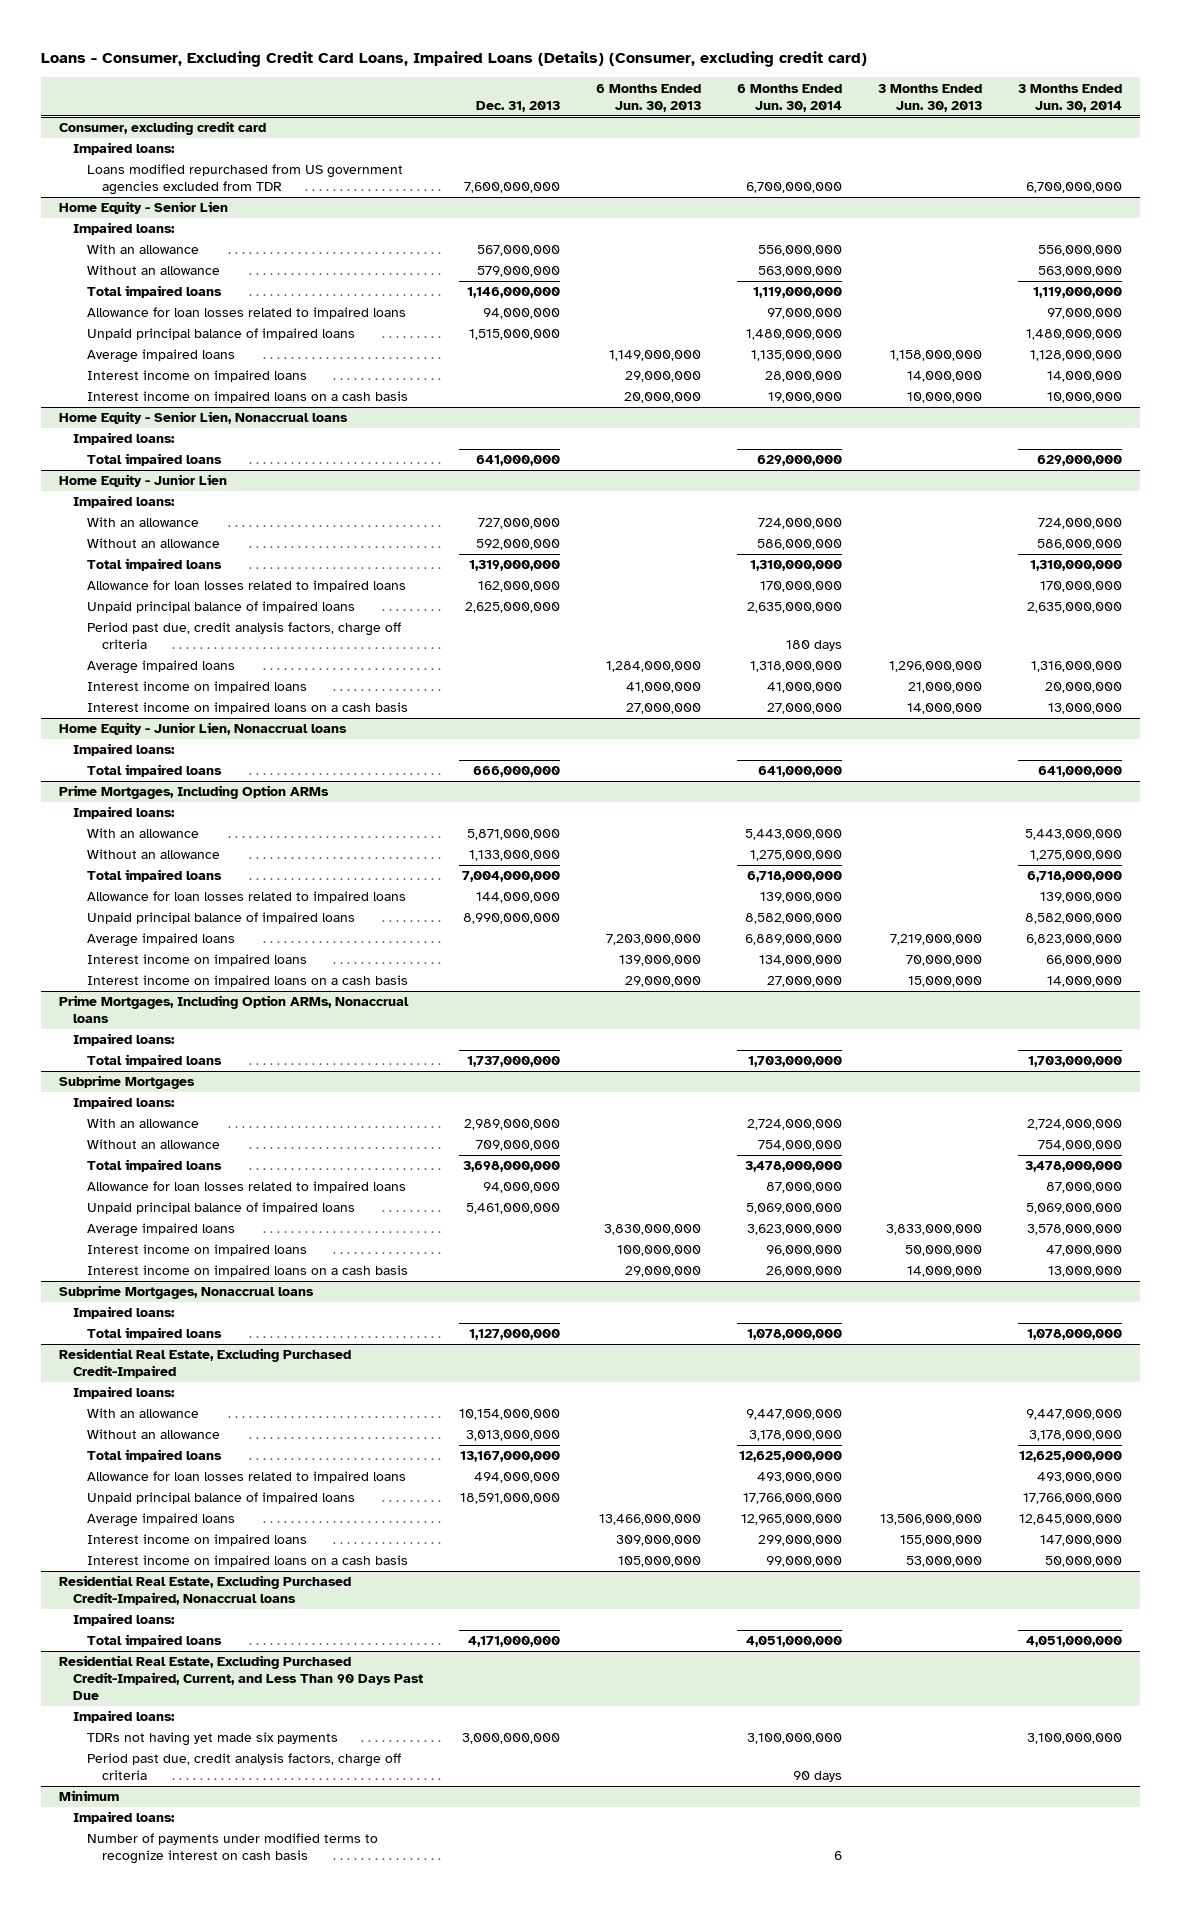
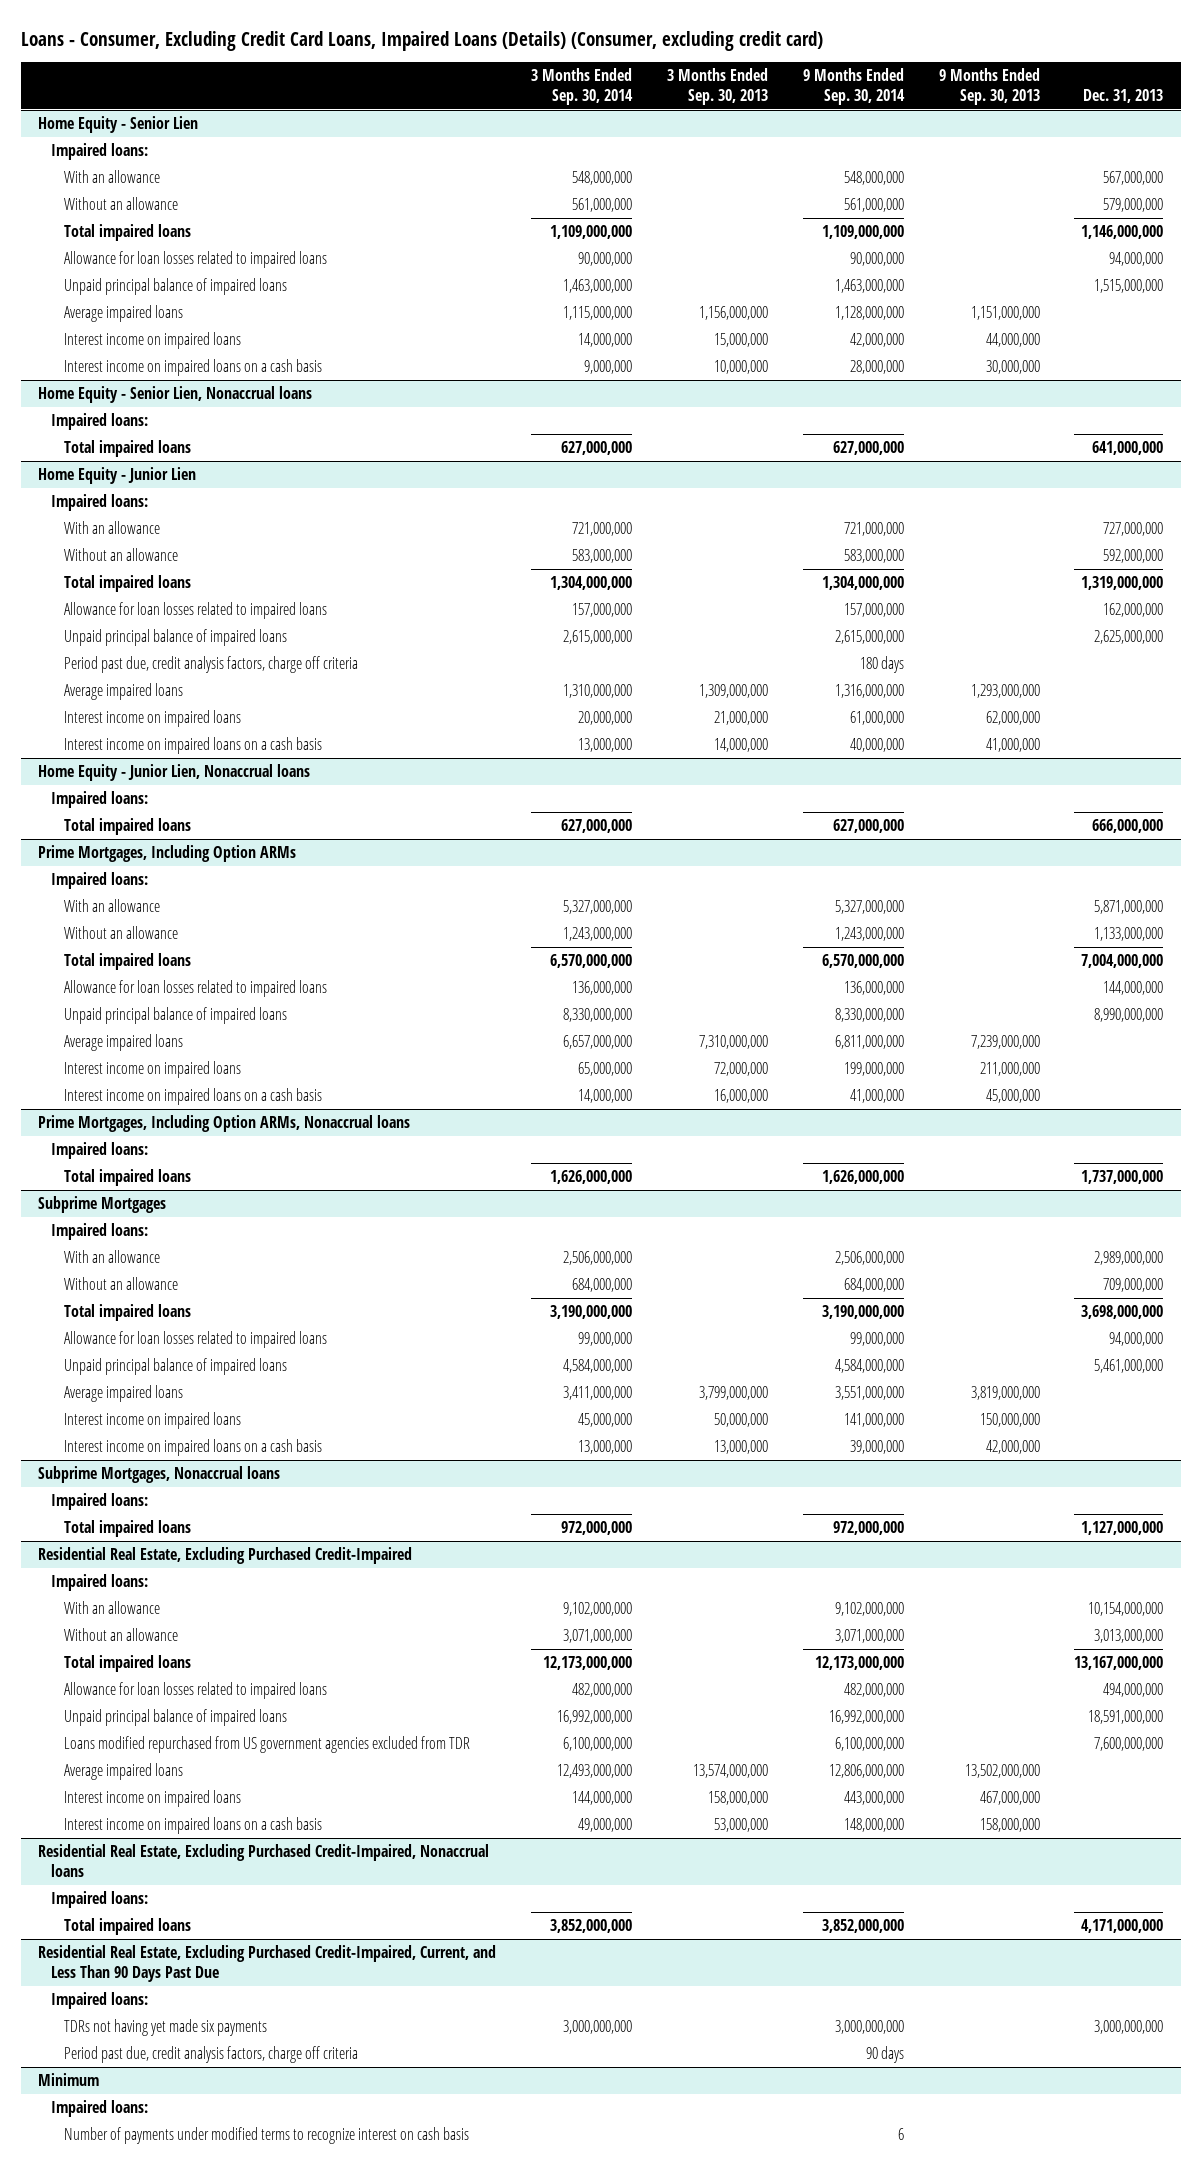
[596,83,702,112] 6 Months Ended Jun. 30, 2013 -> none
[737,83,843,112] 6 Months Ended Jun. 30, 2014 -> none
[877,83,982,112] 3 Months Ended Jun. 30, 2013 -> none
[1017,83,1122,112] 3 Months Ended Jun. 30, 2014 -> none
none -> [531,68,634,105] 3 Months Ended Sep. 30, 2014
none -> [666,68,768,105] 3 Months Ended Sep. 30, 2013
none -> [802,68,905,105] 9 Months Ended Sep. 30, 2014
none -> [938,68,1040,105] 9 Months Ended Sep. 30, 2013
[59,121,267,136] Consumer, excluding credit card -> none
[73,142,176,156] Impaired loans: -> none
[87,164,404,196] Loans modified repurchased from US government agencies excluded from TDR -> none
none -> [63,1736,470,1754] Loans modified repurchased from US government agencies excluded from TDR

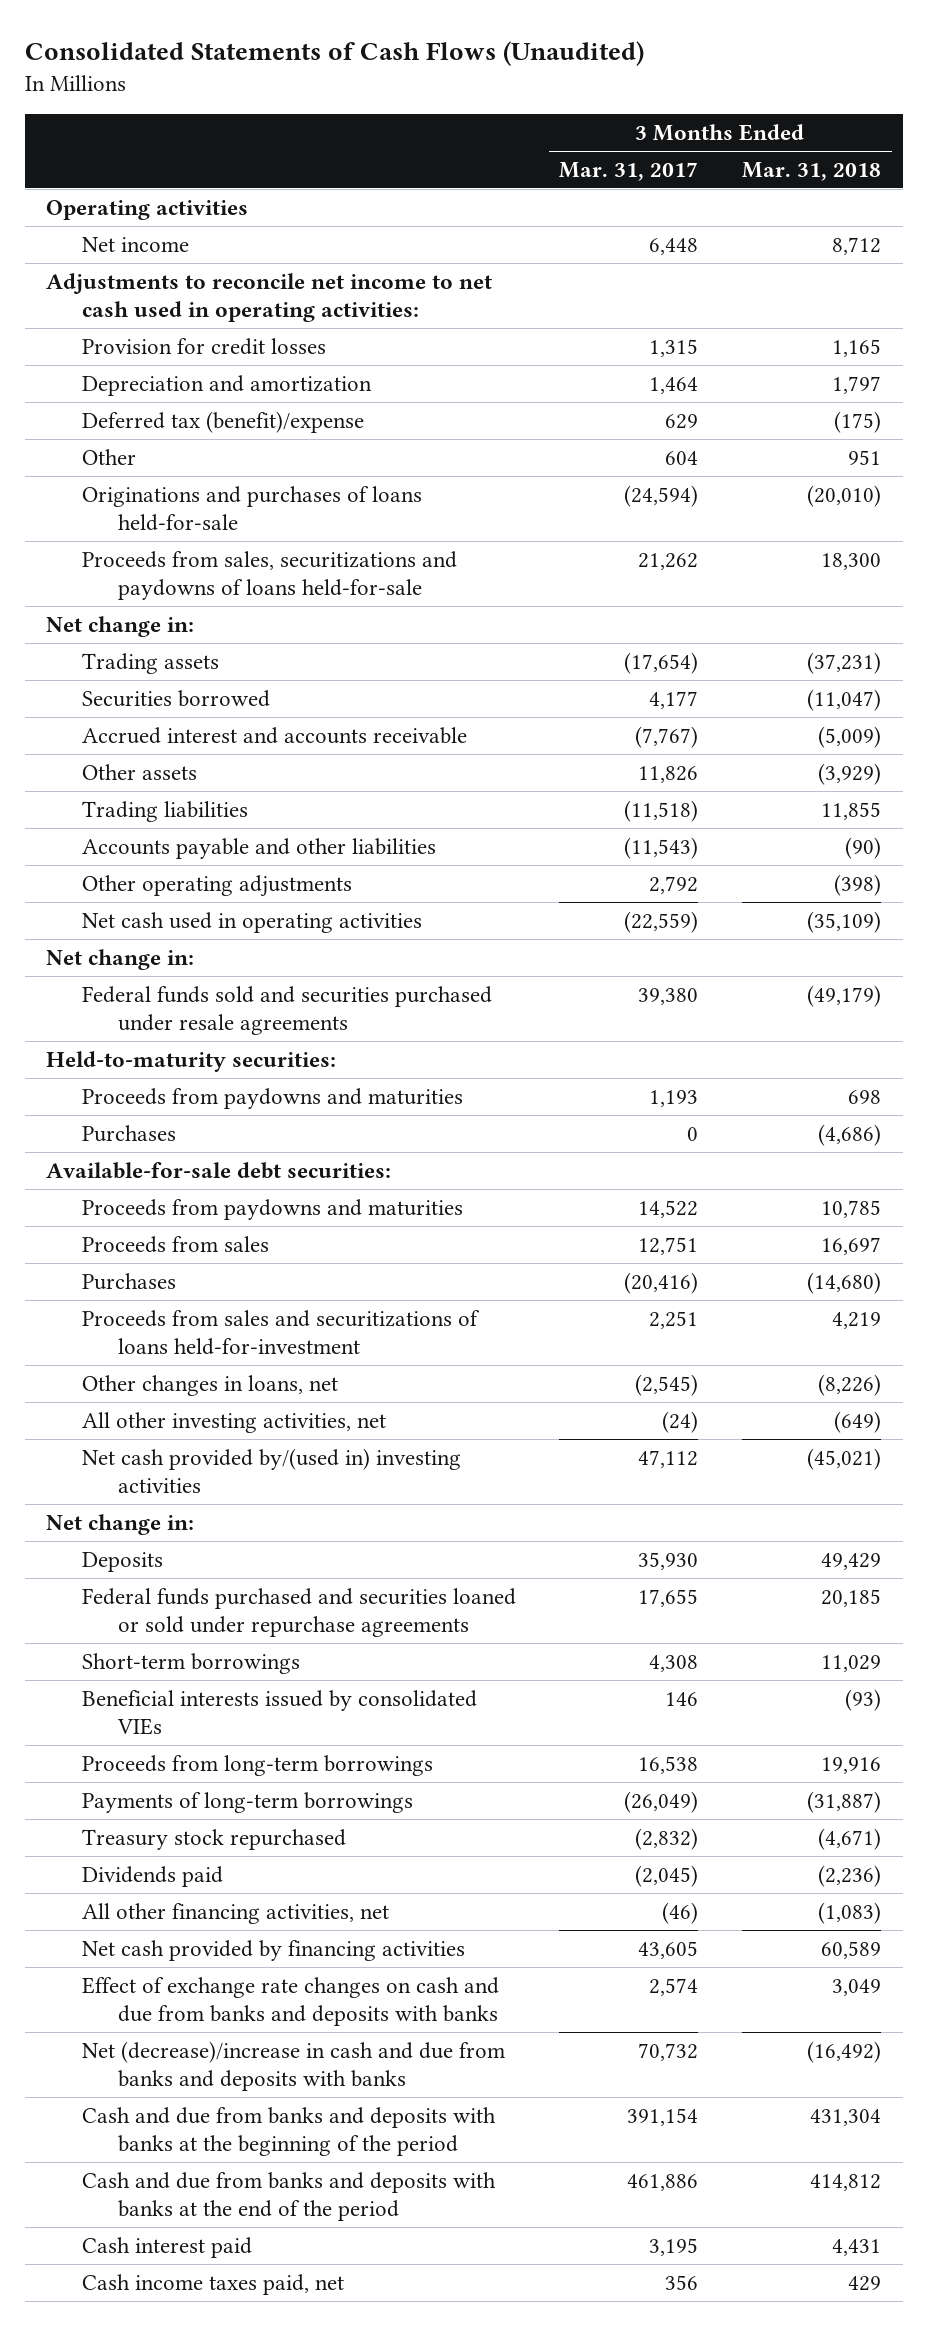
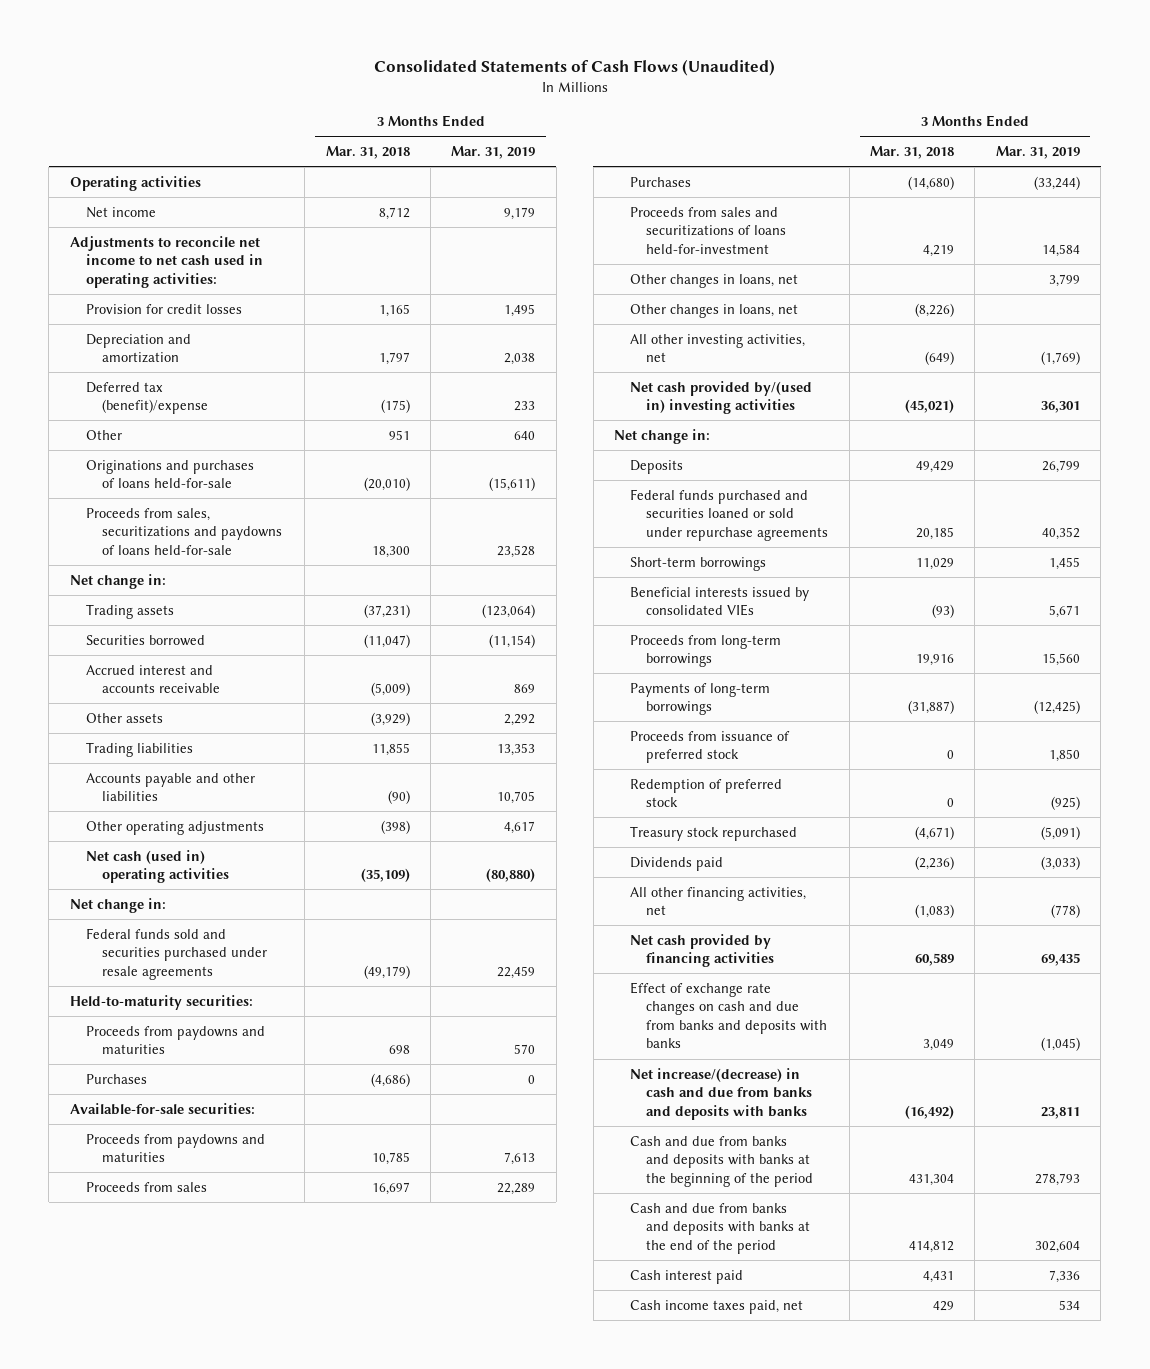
[559,161,699,181] Mar. 31, 2017 -> none
none -> [451,146,536,160] Mar. 31, 2019
[82,911,423,933] Net cash used in operating activities -> [85,849,230,884] Net cash (used in) operating activities
[46,1161,392,1179] Available-for-sale debt securities: -> [69,1102,255,1115] Available-for-sale securities:
none -> [630,273,799,288] Other changes in loans, net
none -> [630,730,791,764] Proceeds from issuance of preferred stock
none -> [630,778,783,808] Redemption of preferred stock
[82,2040,506,2092] Net (decrease)/increase in cash and due from banks and deposits with banks -> [630,1067,813,1120] Net increase/(decrease) in cash and due from banks and deposits with banks

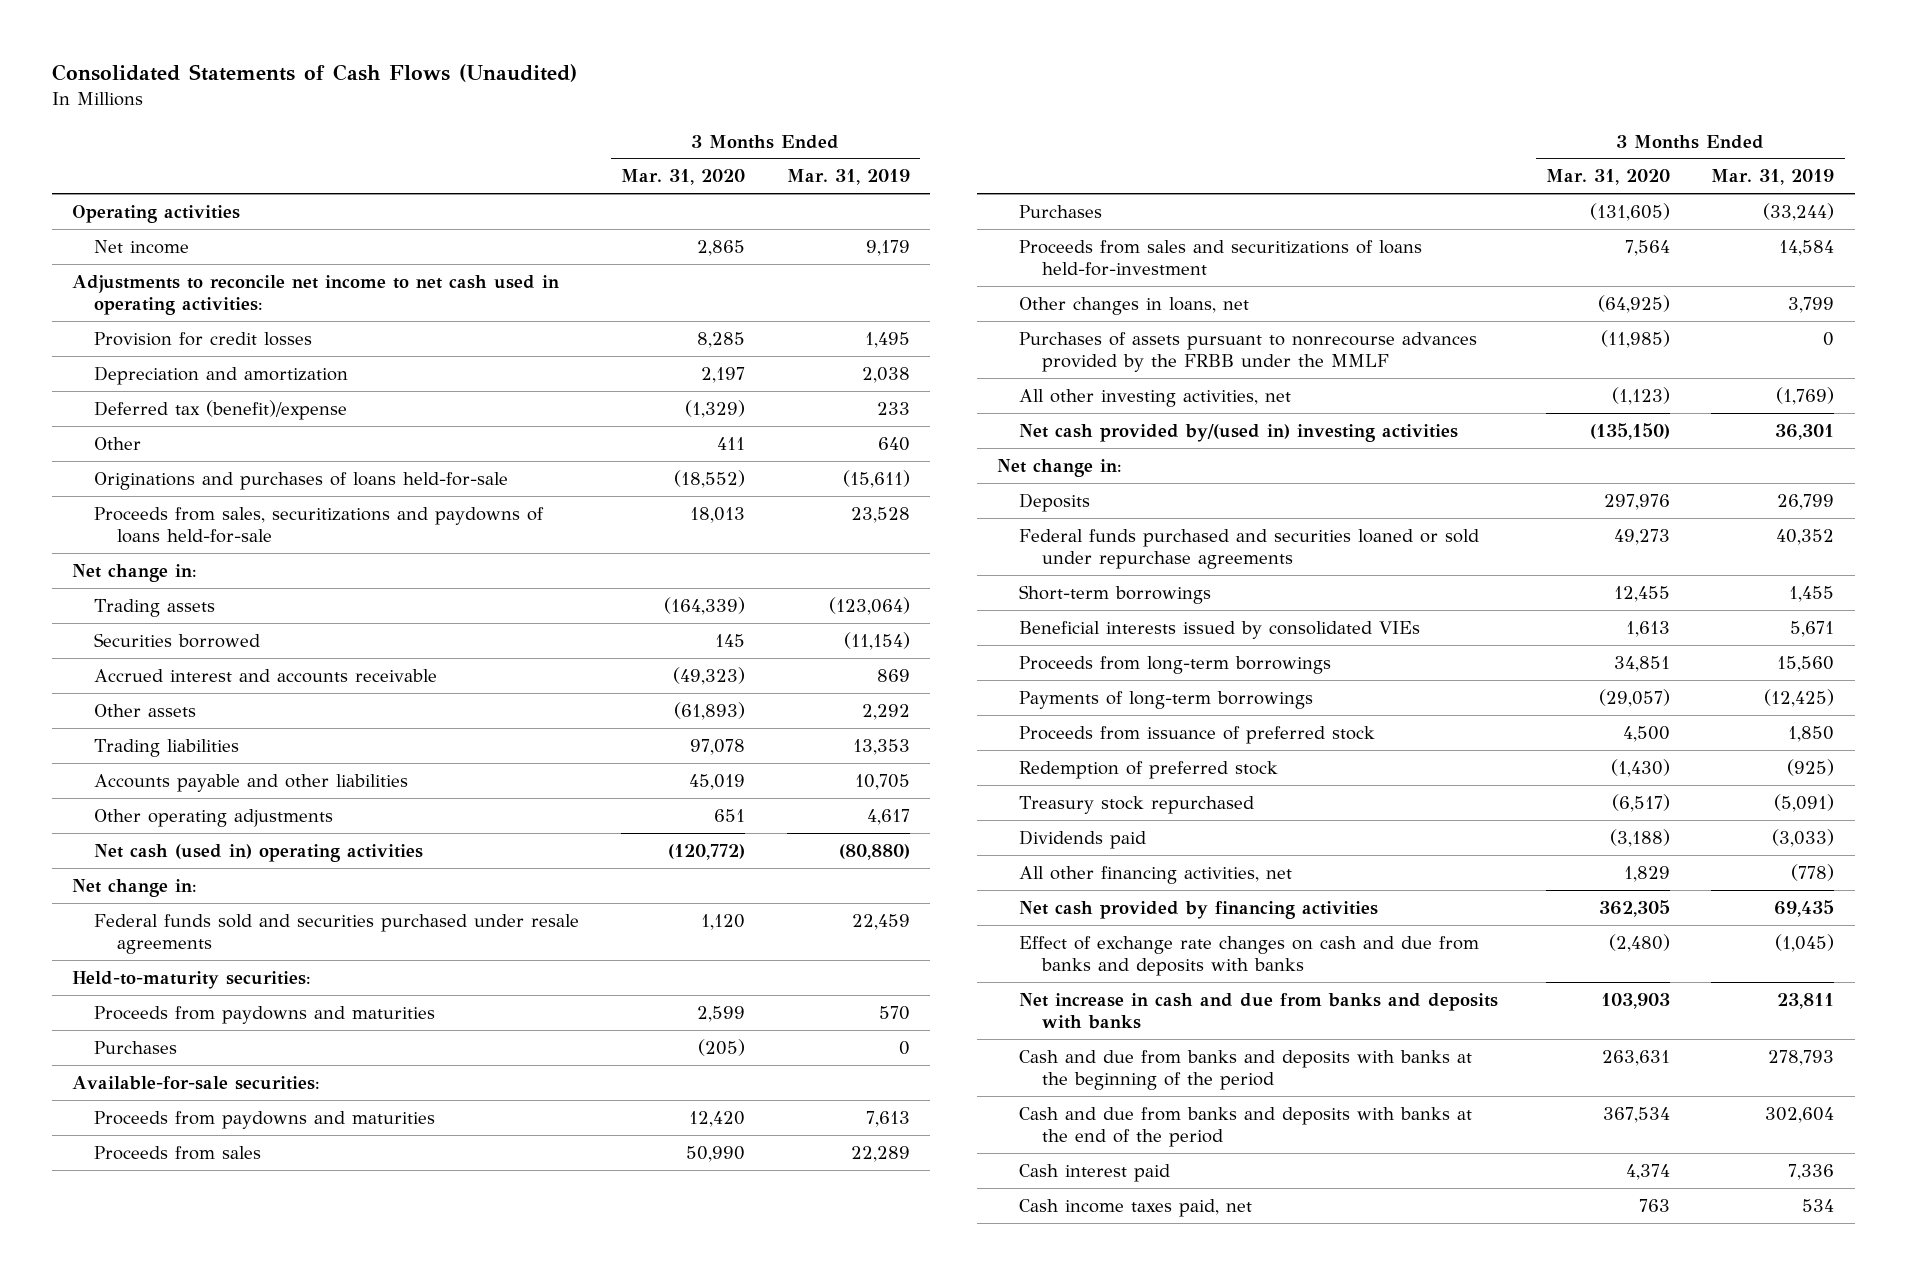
[325,146,410,160] Mar. 31, 2018 -> none
none -> [620,169,745,186] Mar. 31, 2020
[630,303,799,318] Other changes in loans, net -> none
none -> [1019,331,1478,373] Purchases of assets pursuant to nonrecourse advances provided by the FRBB under the MMLF
[630,1067,813,1120] Net increase/(decrease) in cash and due from banks and deposits with banks -> [1019,992,1499,1030] Net increase in cash and due from banks and deposits with banks

